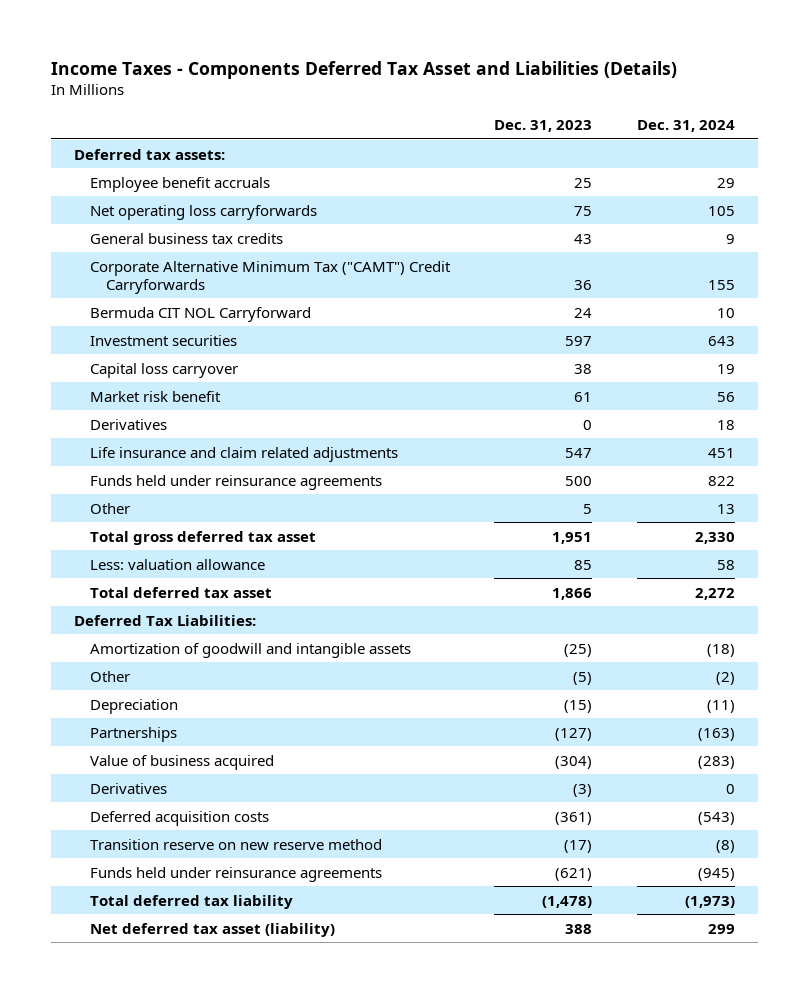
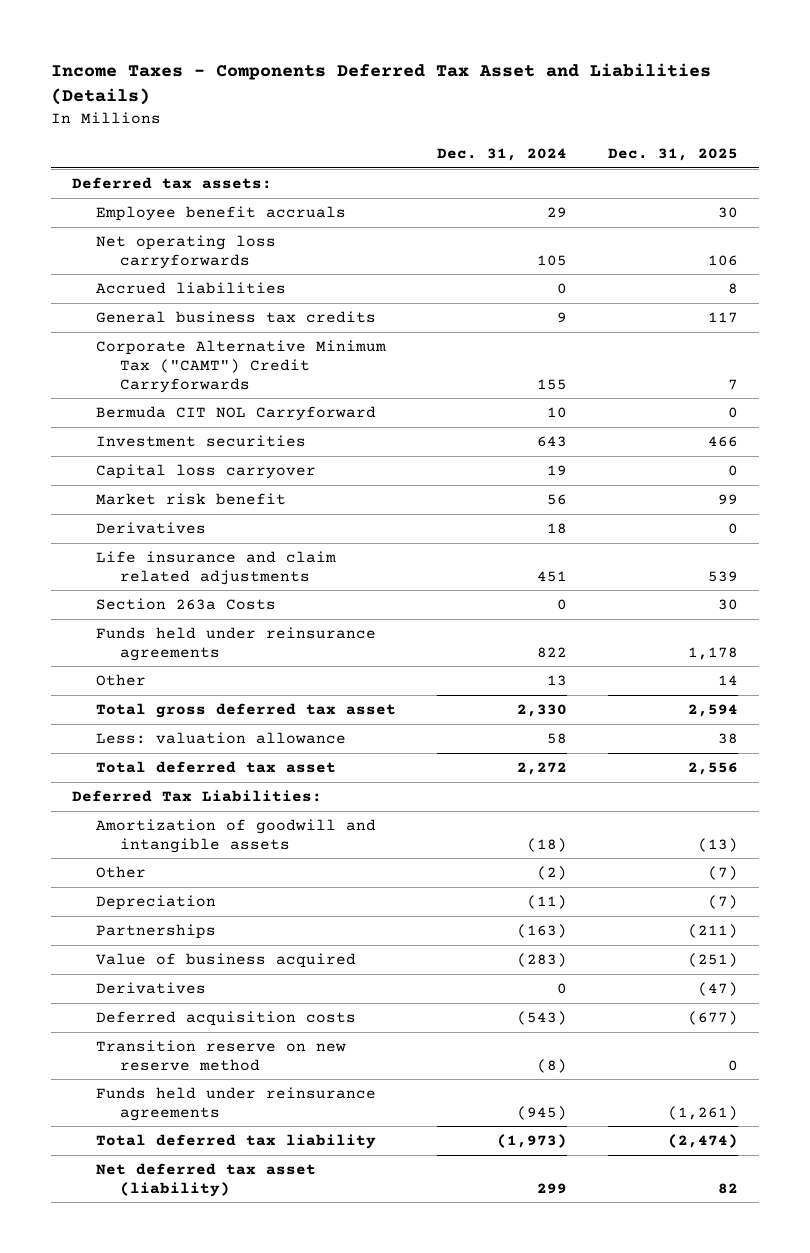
[494,119,593,132] Dec. 31, 2023 -> none
none -> [608,147,739,161] Dec. 31, 2025
none -> [95,281,286,294] Accrued liabilities
none -> [95,597,276,610] Section 263a Costs

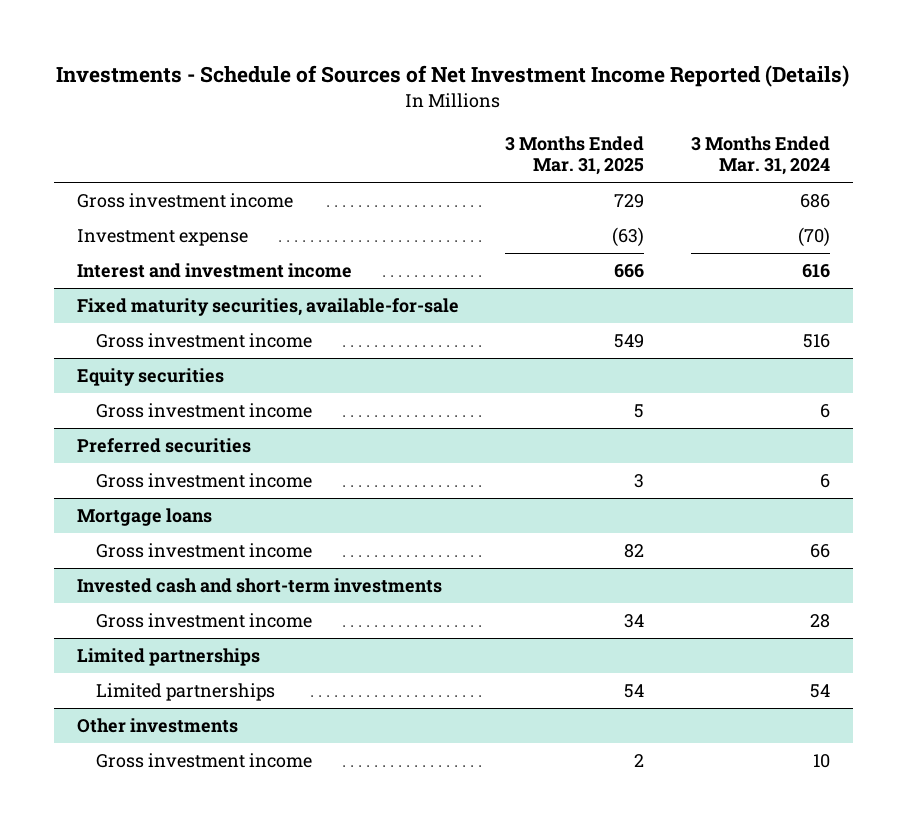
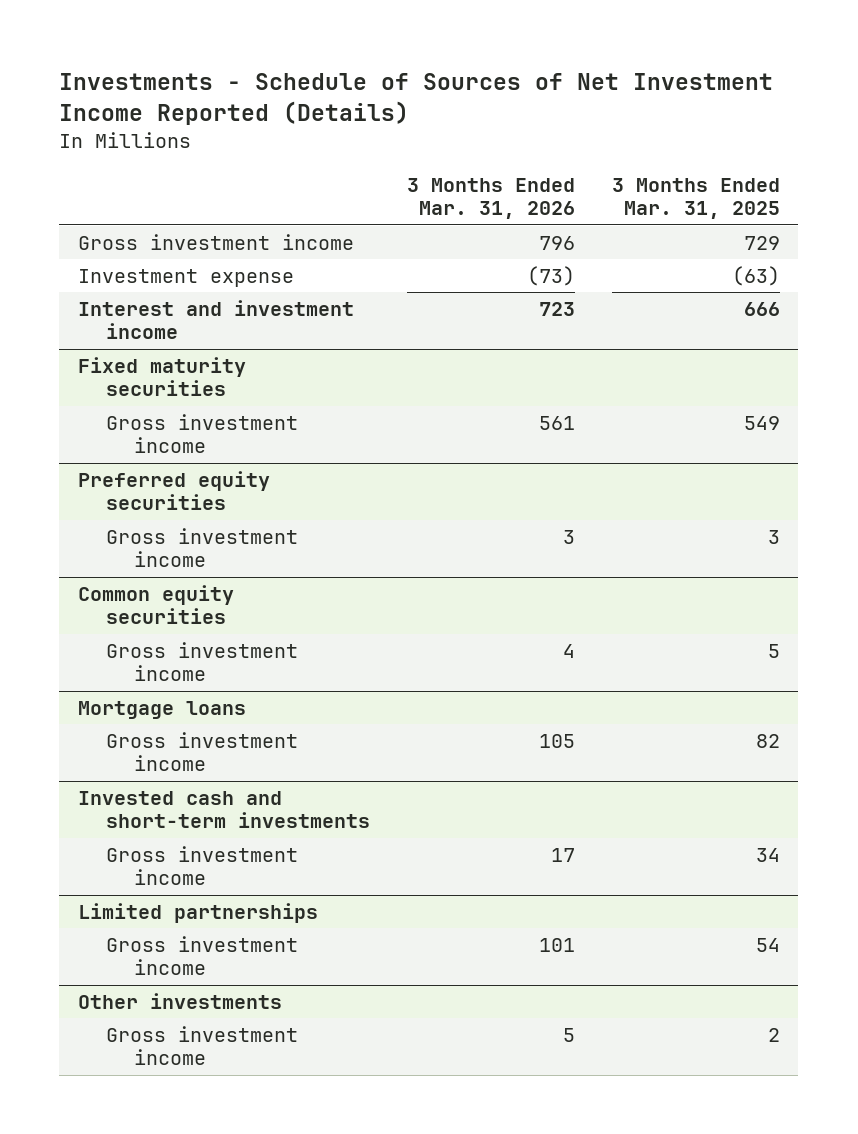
[690,135,830,175] 3 Months Ended Mar. 31, 2024 -> none
none -> [406,177,575,220] 3 Months Ended Mar. 31, 2026
[77,298,460,317] Fixed maturity securities, available-for-sale -> [77,356,246,397] Fixed maturity securities
[77,368,225,387] Equity securities -> none
[96,403,313,419] Gross investment income -> none
[77,438,252,454] Preferred securities -> [77,470,270,511] Preferred equity securities
none -> [77,584,234,625] Common equity securities
none -> [105,641,298,682] Gross investment income
[96,683,276,702] Limited partnerships -> none
none -> [105,935,298,976] Gross investment income

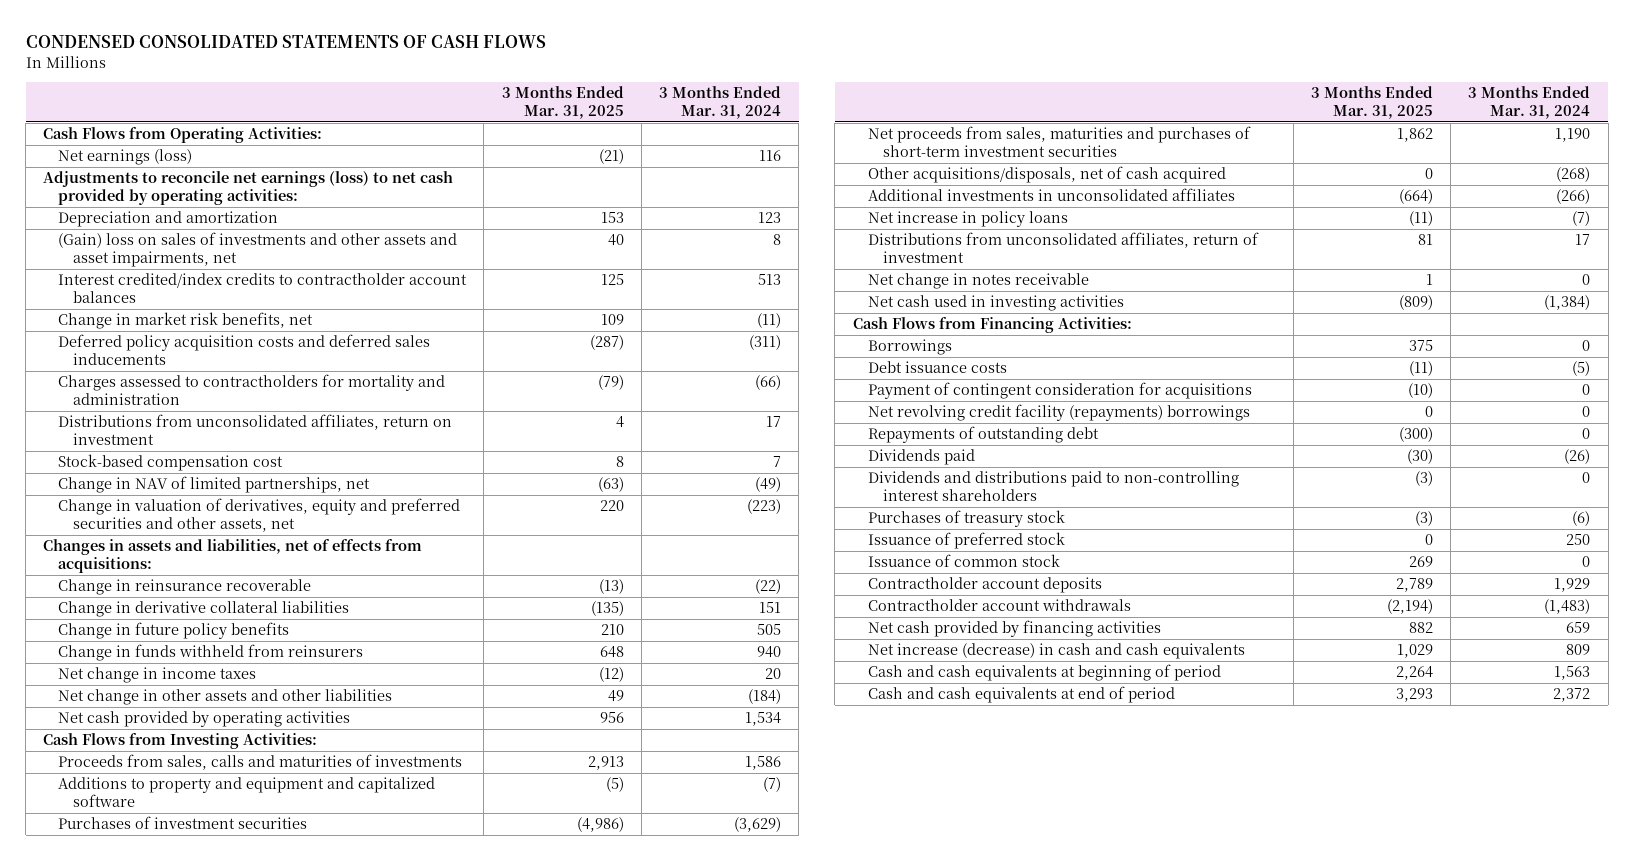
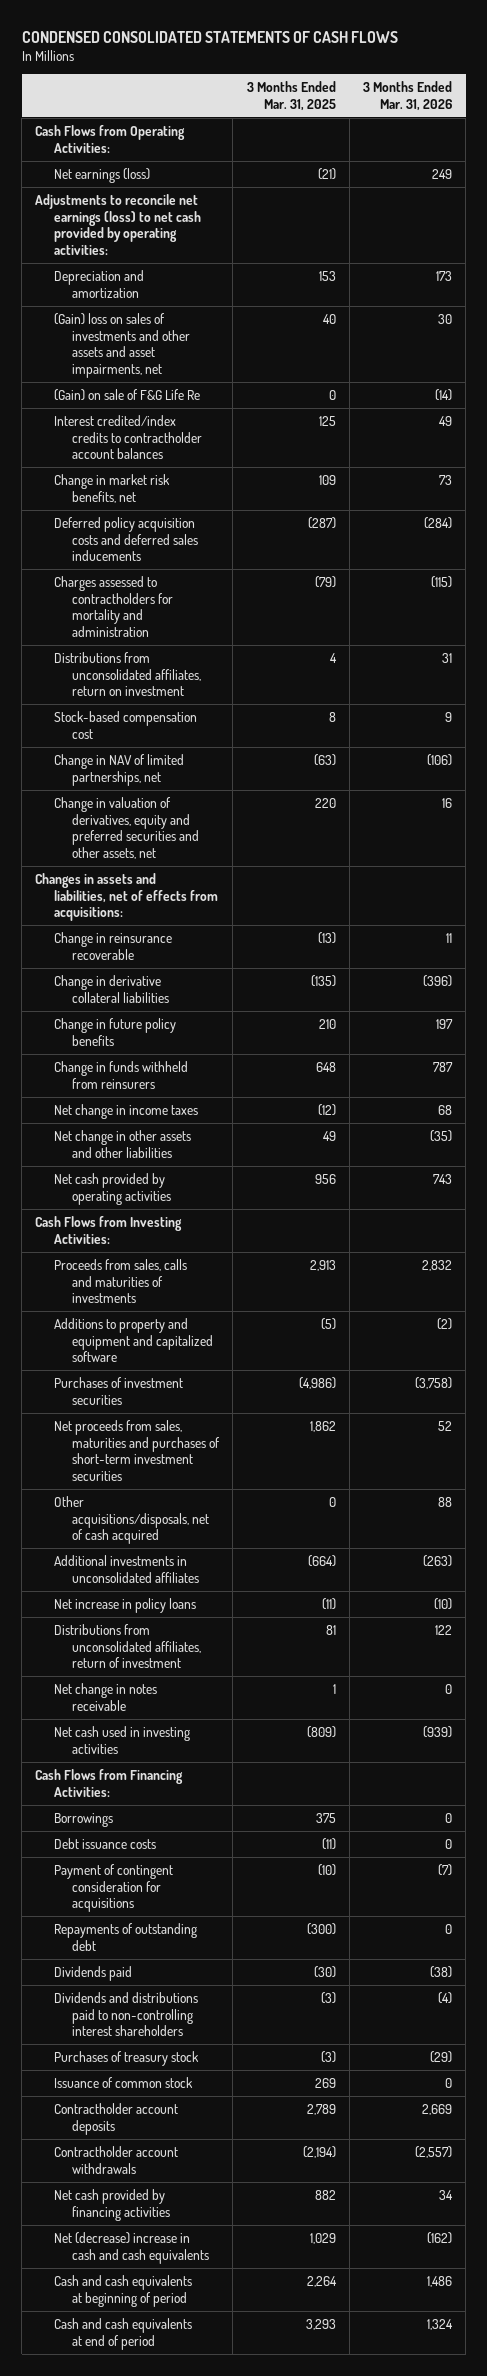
[659,86,782,120] 3 Months Ended Mar. 31, 2024 -> none
none -> [362,81,452,111] 3 Months Ended Mar. 31, 2026
none -> [53,388,200,401] (Gain) on sale of F&G Life Re
[867,404,1250,422] Net revolving credit facility (repayments) borrowings -> none
[867,532,1065,550] Issuance of preferred stock -> none
[867,643,1245,660] Net increase (decrease) in cash and cash equivalents -> [53,2231,210,2264] Net (decrease) increase in cash and cash equivalents

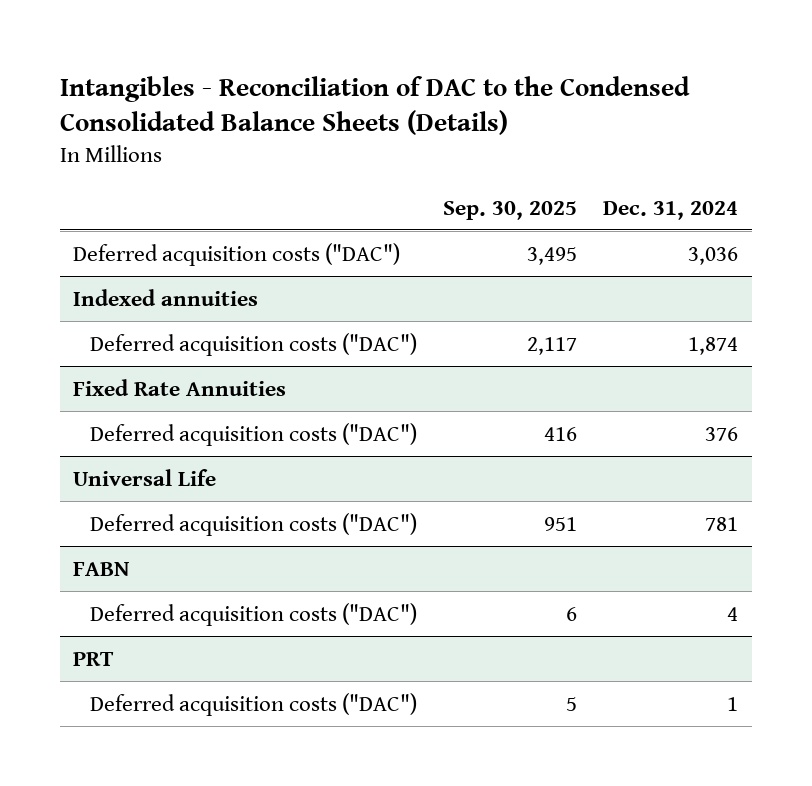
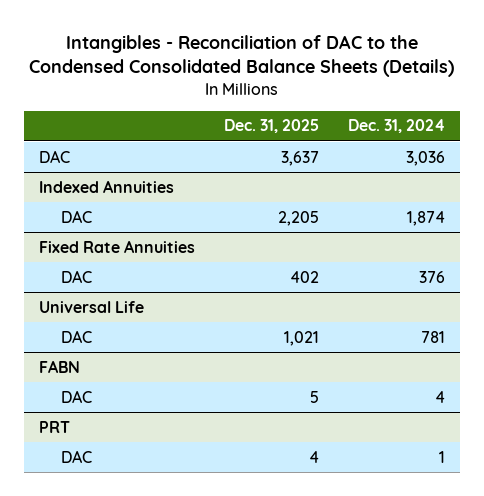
[443,200,578,220] Sep. 30, 2025 -> none
none -> [223,119,319,134] Dec. 31, 2025
[73,242,401,266] Deferred acquisition costs ("DAC") -> [38,149,70,163] DAC
[73,288,259,306] Indexed annuities -> [38,179,174,193] Indexed Annuities
[89,332,417,356] Deferred acquisition costs ("DAC") -> [61,209,93,223] DAC
[89,422,417,446] Deferred acquisition costs ("DAC") -> [61,269,93,283] DAC
[89,512,417,536] Deferred acquisition costs ("DAC") -> [61,329,93,343] DAC
[89,602,417,626] Deferred acquisition costs ("DAC") -> none
none -> [61,389,93,403] DAC
[89,692,417,716] Deferred acquisition costs ("DAC") -> none
none -> [61,449,93,463] DAC

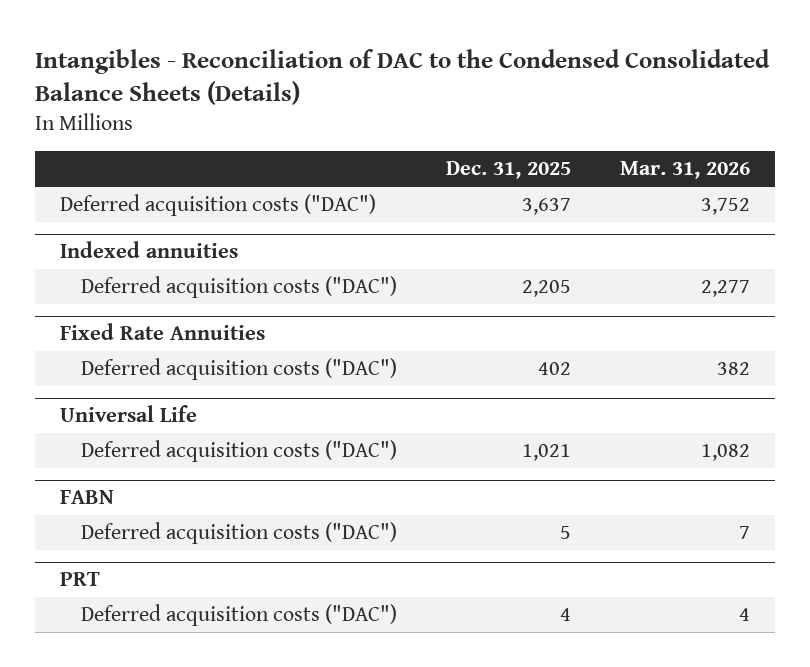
[348,119,446,134] Dec. 31, 2024 -> none
none -> [620,161,751,180] Mar. 31, 2026
[38,149,70,163] DAC -> [59,194,376,217] Deferred acquisition costs ("DAC")
[38,179,174,193] Indexed Annuities -> [59,241,238,259] Indexed annuities
[61,209,93,223] DAC -> [80,276,397,299] Deferred acquisition costs ("DAC")
[61,269,93,283] DAC -> [80,358,397,381] Deferred acquisition costs ("DAC")
[61,329,93,343] DAC -> [80,440,397,463] Deferred acquisition costs ("DAC")
[61,389,93,403] DAC -> [80,522,397,545] Deferred acquisition costs ("DAC")
[61,449,93,463] DAC -> [80,604,397,627] Deferred acquisition costs ("DAC")

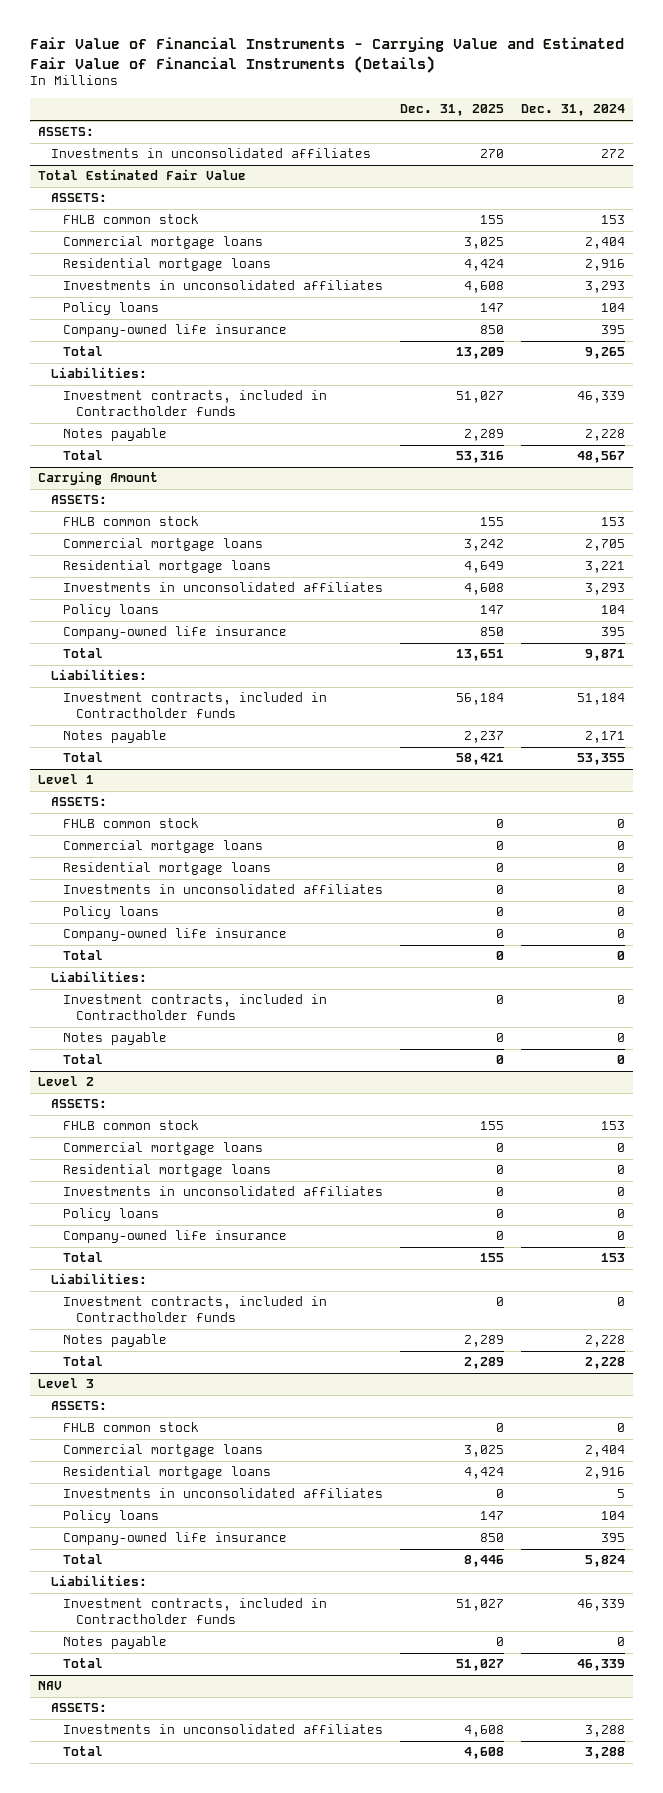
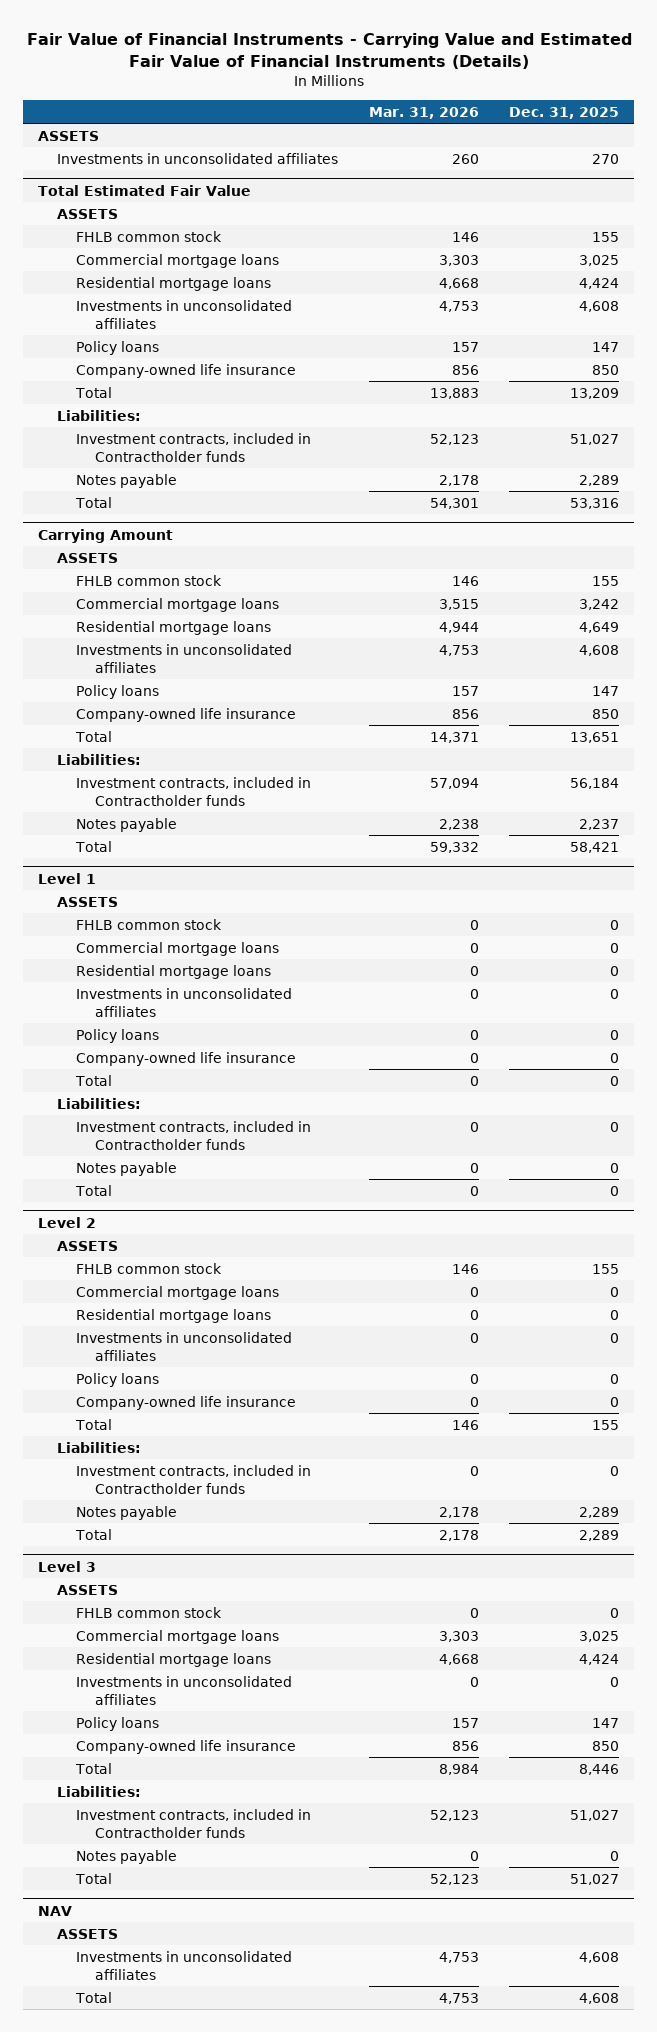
[521,104,626,117] Dec. 31, 2024 -> none
none -> [368,106,479,119] Mar. 31, 2026
[38,127,95,137] ASSETS: -> [38,130,100,141] ASSETS
[50,193,107,203] ASSETS: -> [57,208,119,219] ASSETS
[50,495,107,505] ASSETS: -> [57,552,119,563] ASSETS
[50,797,107,807] ASSETS: -> [57,896,119,907] ASSETS
[50,1099,107,1109] ASSETS: -> [57,1240,119,1251] ASSETS
[50,1401,107,1411] ASSETS: -> [57,1584,119,1595] ASSETS
[50,1703,107,1713] ASSETS: -> [57,1928,119,1939] ASSETS

